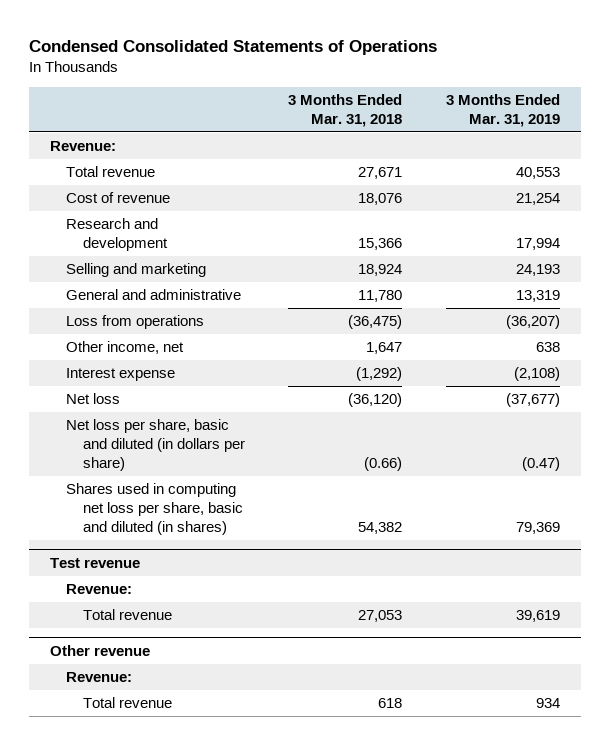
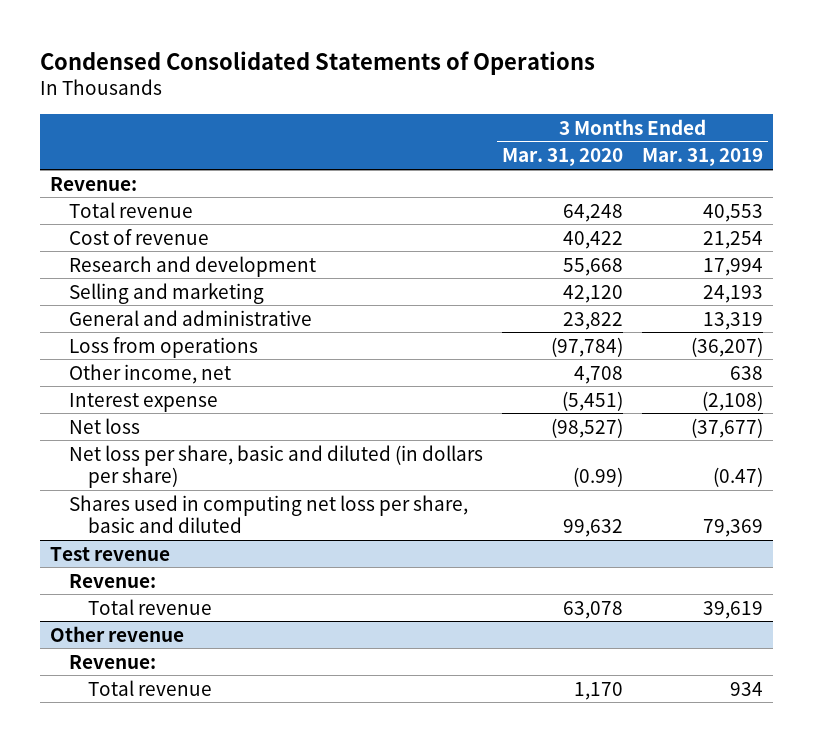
[288,94,403,127] 3 Months Ended Mar. 31, 2018 -> none
none -> [502,148,624,167] Mar. 31, 2020
[66,483,243,535] Shares used in computing net loss per share, basic and diluted (in shares) -> [68,494,468,533] Shares used in computing net loss per share, basic and diluted

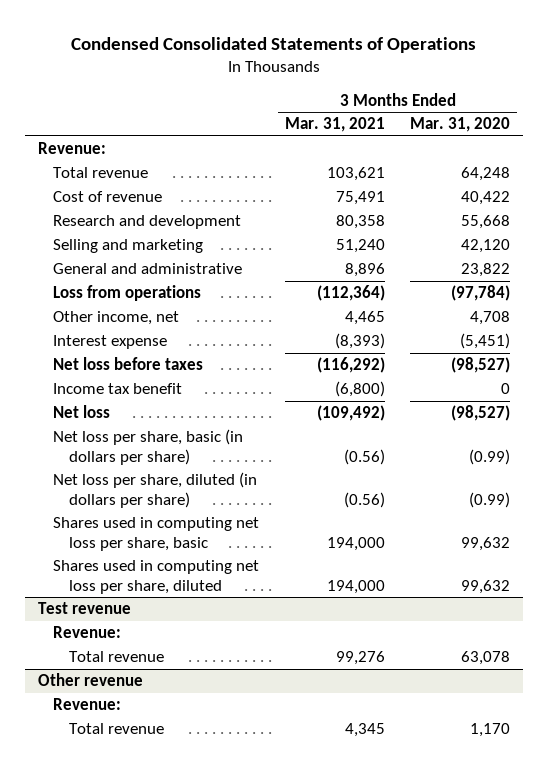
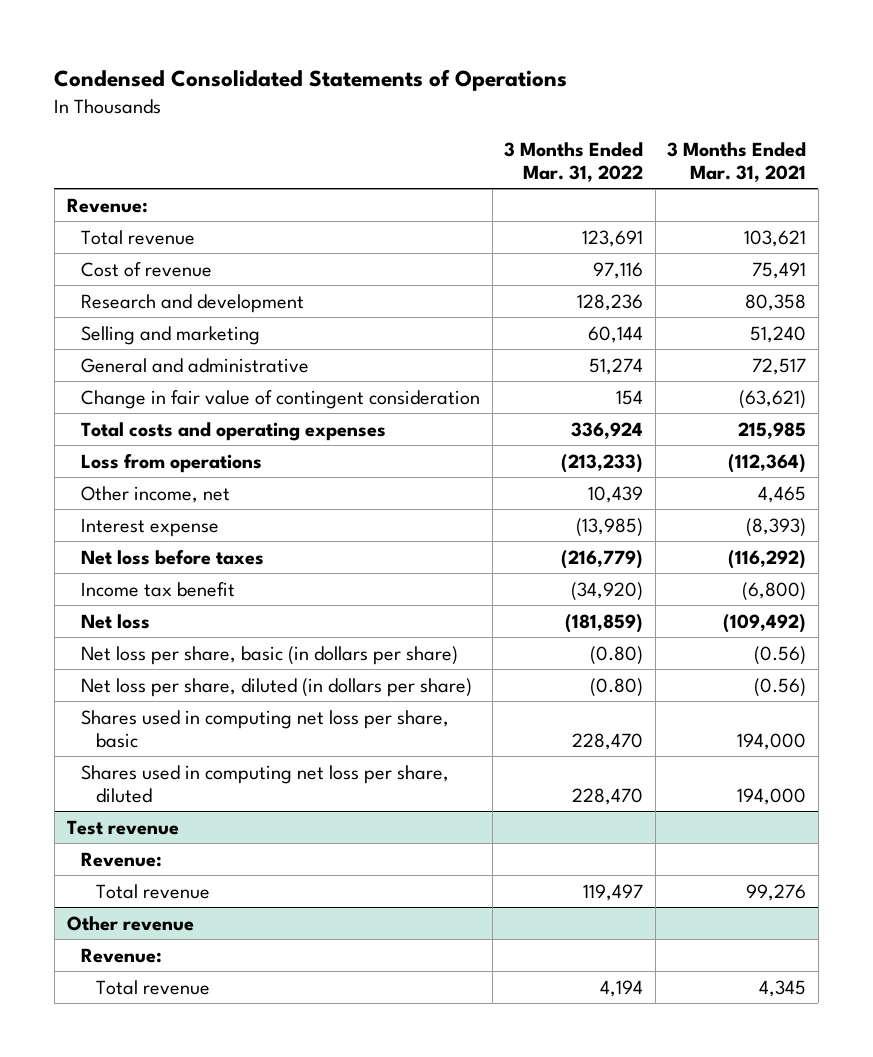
[410,117,511,133] Mar. 31, 2020 -> none
none -> [504,141,644,183] 3 Months Ended Mar. 31, 2022
[344,263,385,278] 8,896 -> [752,357,807,375] 72,517
none -> [81,389,481,409] Change in fair value of contingent consideration
none -> [81,421,387,441] Total costs and operating expenses

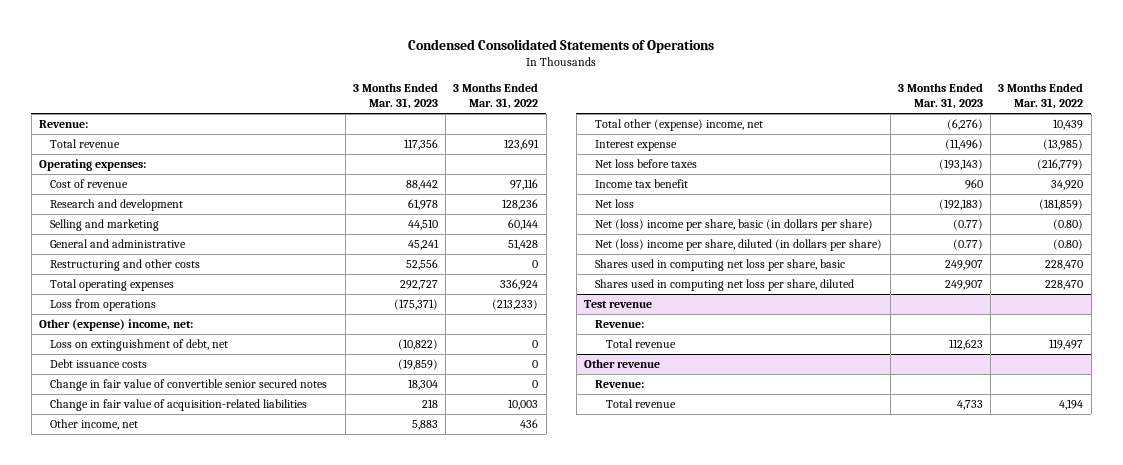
[667,141,807,183] 3 Months Ended Mar. 31, 2021 -> none
none -> [352,82,438,110] 3 Months Ended Mar. 31, 2023
none -> [39,158,147,171] Operating expenses:
[81,389,481,409] Change in fair value of contingent consideration -> none
[589,357,644,375] 51,274 -> [508,238,539,250] 51,428
none -> [50,258,201,271] Restructuring and other costs
[81,421,387,441] Total costs and operating expenses -> [50,278,175,291] Total operating expenses
none -> [39,318,194,331] Other (expense) income, net:
none -> [50,338,229,351] Loss on extinguishment of debt, net
none -> [50,358,148,368] Debt issuance costs
none -> [50,378,328,391] Change in fair value of convertible senior secured notes
none -> [50,398,308,411] Change in fair value of acquisition-related liabilities
[588,485,644,503] 10,439 -> [520,418,539,428] 436
none -> [595,118,764,131] Total other (expense) income, net
[571,581,644,601] (34,920) -> [1051,179,1084,190] 34,920
[81,645,459,665] Net loss per share, basic (in dollars per share) -> [595,218,874,231] Net (loss) income per share, basic (in dollars per share)
[81,677,473,697] Net loss per share, diluted (in dollars per share) -> [595,238,883,251] Net (loss) income per share, diluted (in dollars per share)

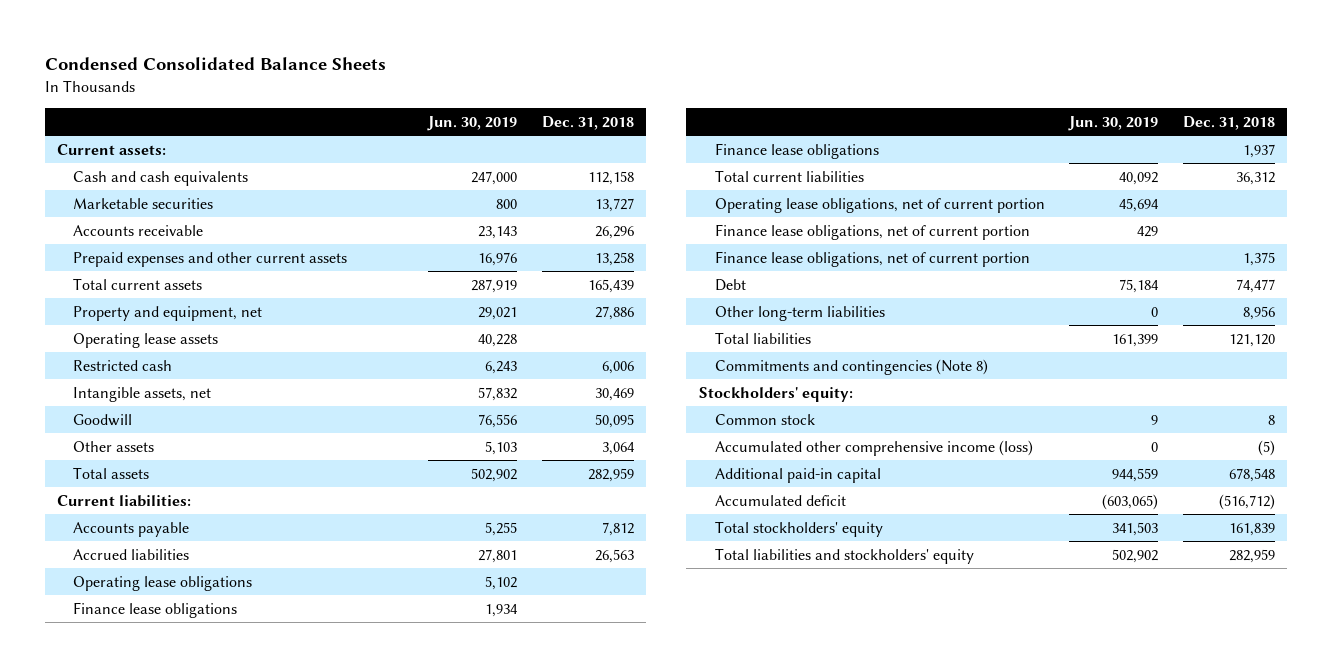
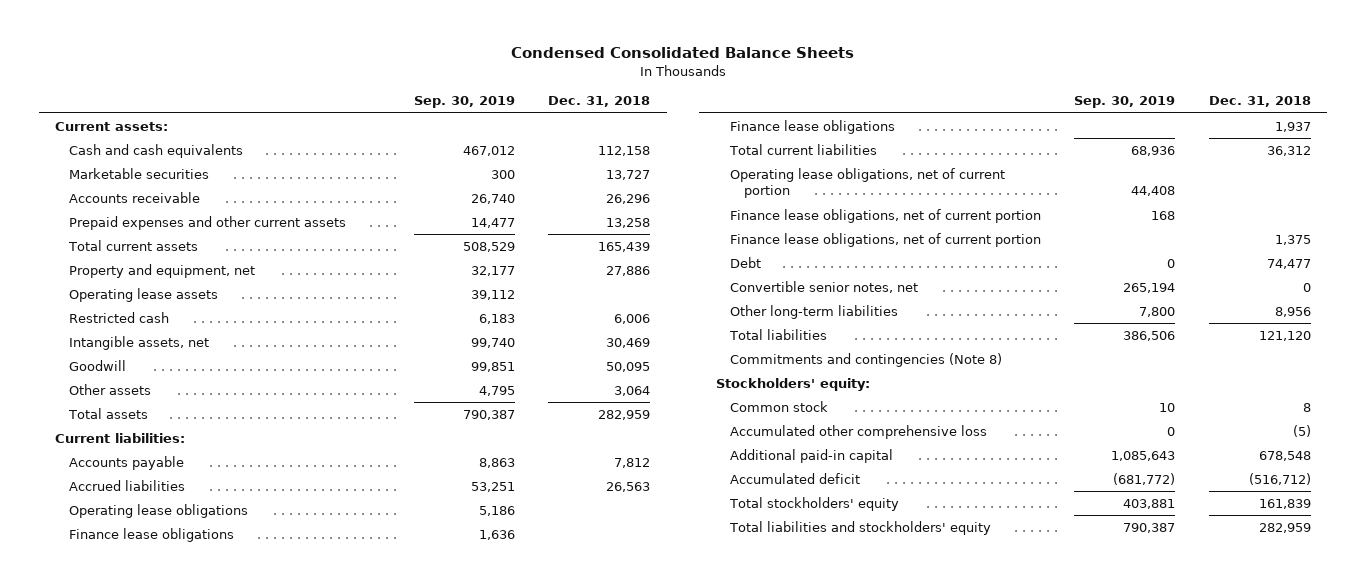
[427,115,518,131] Jun. 30, 2019 -> none
none -> [413,96,515,109] Sep. 30, 2019
none -> [729,280,918,293] Convertible senior notes, net
[714,439,1033,456] Accumulated other comprehensive income (loss) -> [729,424,987,439] Accumulated other comprehensive loss

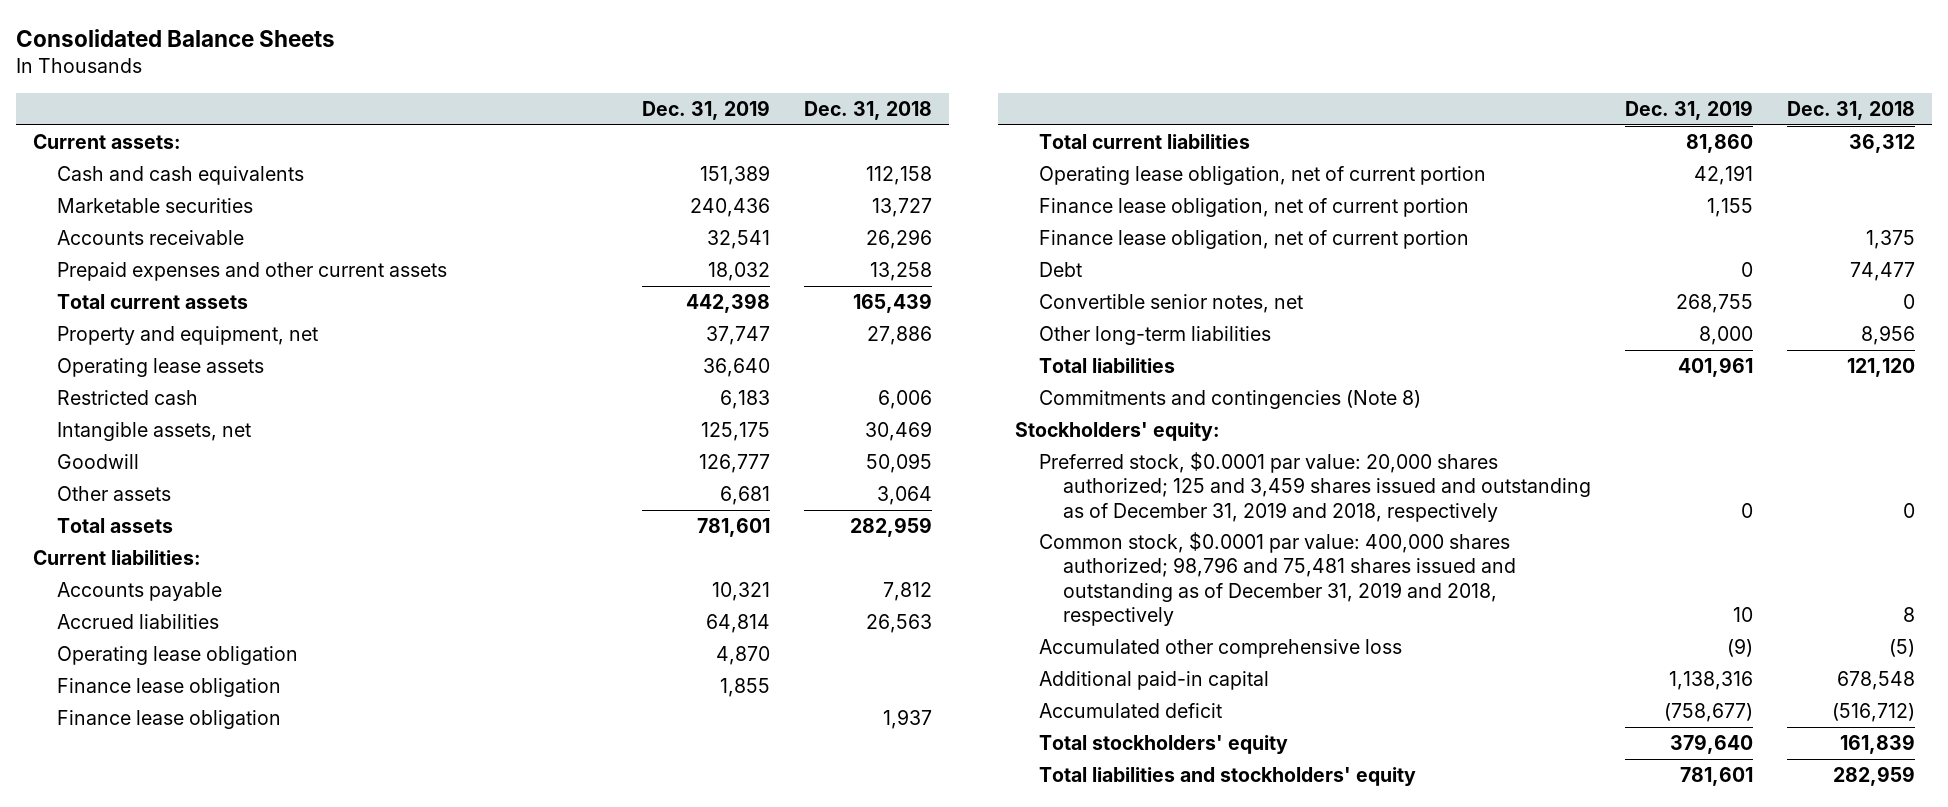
[510,47,854,59] Condensed Consolidated Balance Sheets -> [16,28,336,47] Consolidated Balance Sheets
[413,96,515,109] Sep. 30, 2019 -> none
none -> [642,99,771,120] Dec. 31, 2019
[69,503,249,518] Operating lease obligations -> [56,646,298,666] Operating lease obligation
[69,527,235,542] Finance lease obligations -> [56,678,281,698] Finance lease obligation
[729,119,895,134] Finance lease obligations -> [56,710,281,730] Finance lease obligation
[729,167,1005,199] Operating lease obligations, net of current portion -> [1039,166,1487,186] Operating lease obligation, net of current portion
[729,208,1041,223] Finance lease obligations, net of current portion -> [1039,198,1470,218] Finance lease obligation, net of current portion
[729,232,1041,247] Finance lease obligations, net of current portion -> [1039,230,1470,250] Finance lease obligation, net of current portion
none -> [1039,452,1591,522] Preferred stock, $0.0001 par value: 20,000 shares authorized; 125 and 3,459 shares issued and outstanding as of December 31, 2019 and 2018, respectively
[729,400,828,412] Common stock -> [1039,532,1516,627] Common stock, $0.0001 par value: 400,000 shares authorized; 98,796 and 75,481 shares issued and outstanding as of December 31, 2019 and 2018, respectively

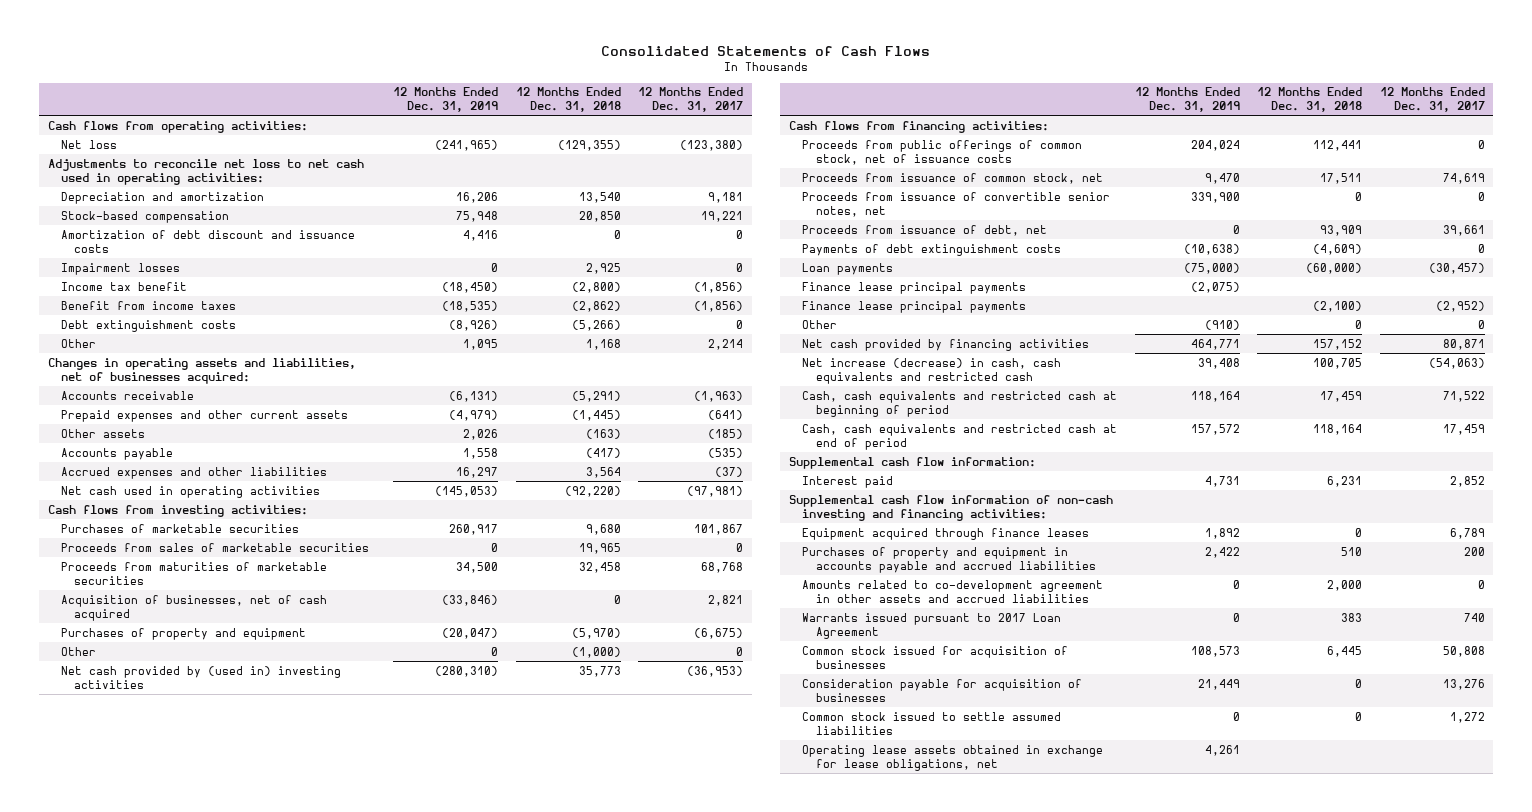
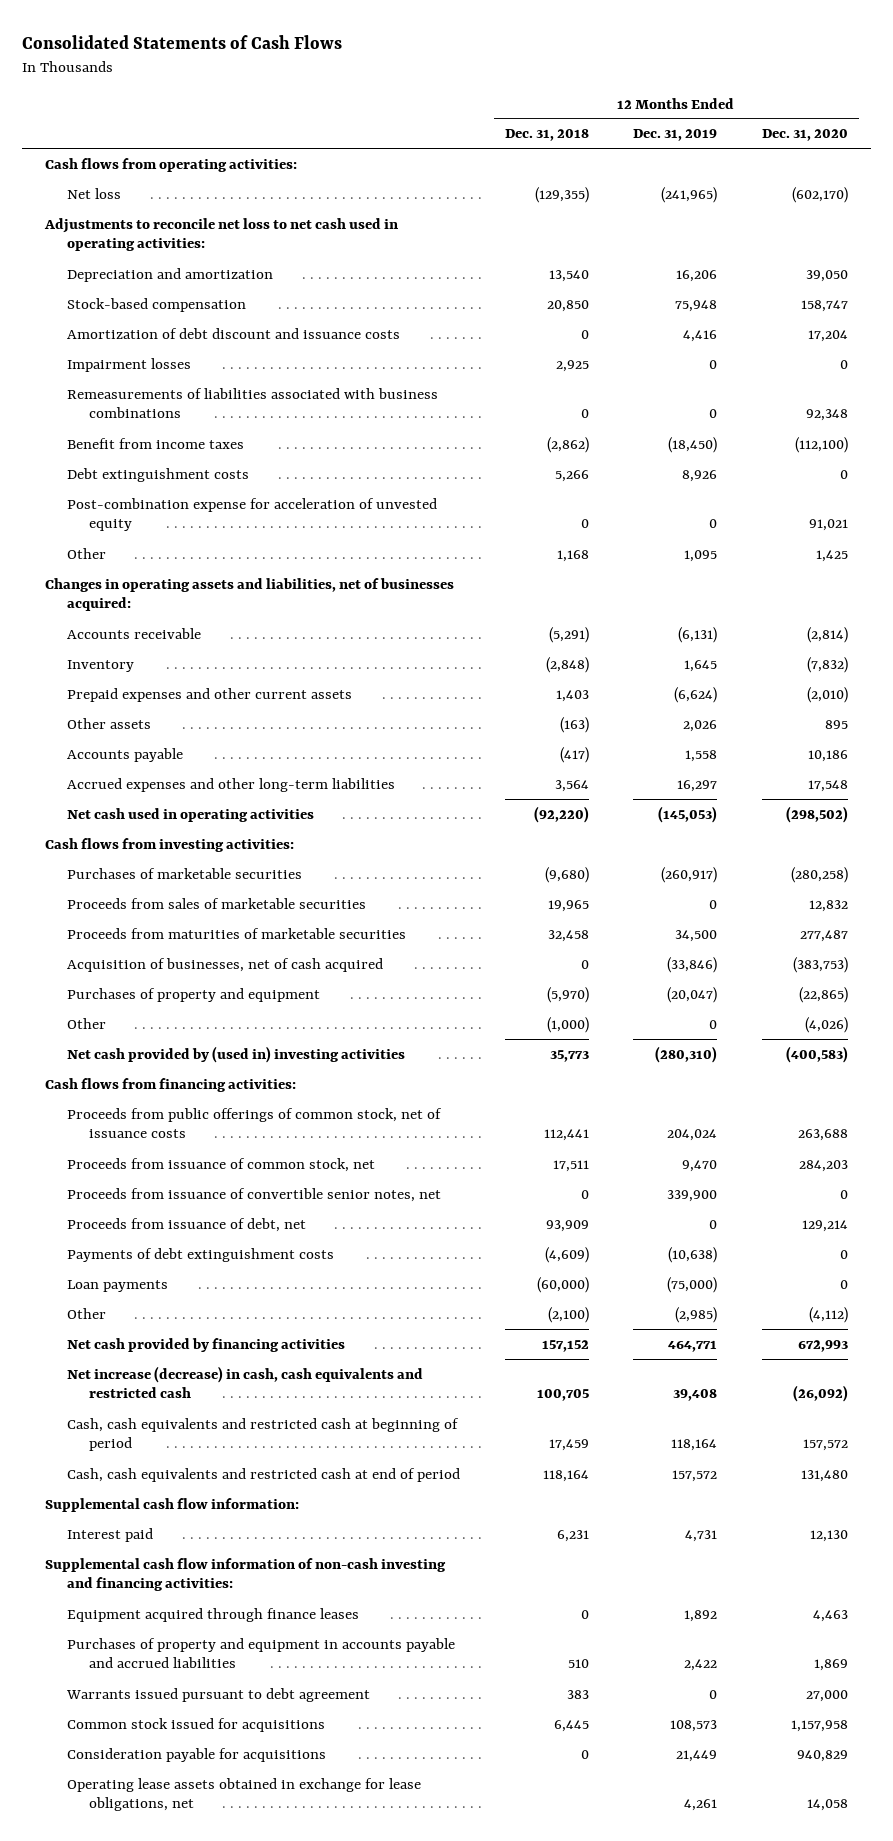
[638,87,744,113] 12 Months Ended Dec. 31, 2017 -> none
none -> [762,129,849,142] Dec. 31, 2020
[61,281,188,291] Income tax benefit -> none
none -> [66,387,438,419] Remeasurements of liabilities associated with business combinations
[442,300,499,312] (18,535) -> [668,436,718,453] (18,450)
[449,319,499,331] (8,926) -> [682,469,718,482] 8,926
[571,319,621,331] (5,266) -> [554,469,589,482] 5,266
none -> [66,497,437,532] Post-combination expense for acceleration of unvested equity
none -> [66,659,134,672] Inventory
[449,409,499,421] (4,979) -> [674,686,718,703] (6,624)
[571,409,621,421] (1,445) -> [555,689,589,702] 1,403
[61,466,328,479] Accrued expenses and other liabilities -> [66,777,395,792] Accrued expenses and other long-term liabilities
[449,523,499,535] 260,917 -> [661,866,718,883] (260,917)
[585,523,621,535] 9,680 -> [544,866,589,883] (9,680)
[802,281,1027,294] Finance lease principal payments -> none
[802,300,1027,313] Finance lease principal payments -> none
[1204,319,1240,330] (910) -> [675,1306,718,1323] (2,985)
[1355,319,1363,329] 0 -> [547,1306,589,1323] (2,100)
[802,579,1104,603] Amounts related to co-development agreement in other assets and accrued liabilities -> none
[802,711,1062,735] Common stock issued to settle assumed liabilities -> none
[802,612,1062,639] Warrants issued pursuant to 2017 Loan Agreement -> [65,1687,370,1702] Warrants issued pursuant to debt agreement
[802,645,1069,669] Common stock issued for acquisition of businesses -> [66,1717,325,1732] Common stock issued for acquisitions
[802,678,1083,702] Consideration payable for acquisition of businesses -> [66,1747,326,1762] Consideration payable for acquisitions

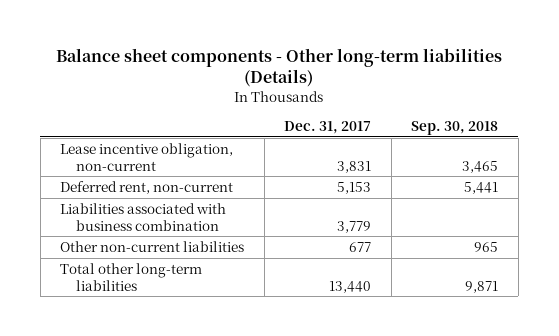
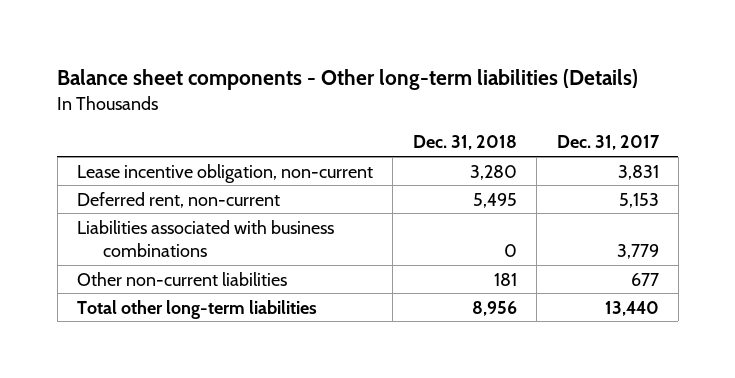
[411,121,499,136] Sep. 30, 2018 -> none
none -> [412,135,517,151] Dec. 31, 2018
[60,202,227,231] Liabilities associated with business combination -> [76,219,334,257] Liabilities associated with business combinations

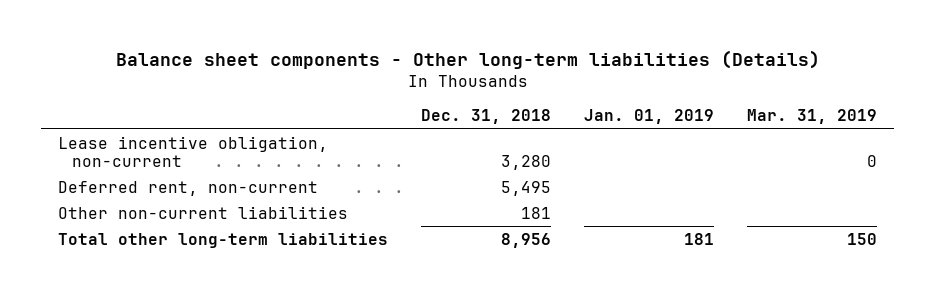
[556,135,660,151] Dec. 31, 2017 -> none
none -> [584,109,715,125] Jan. 01, 2019
none -> [747,109,878,125] Mar. 31, 2019
[76,219,334,257] Liabilities associated with business combinations -> none

